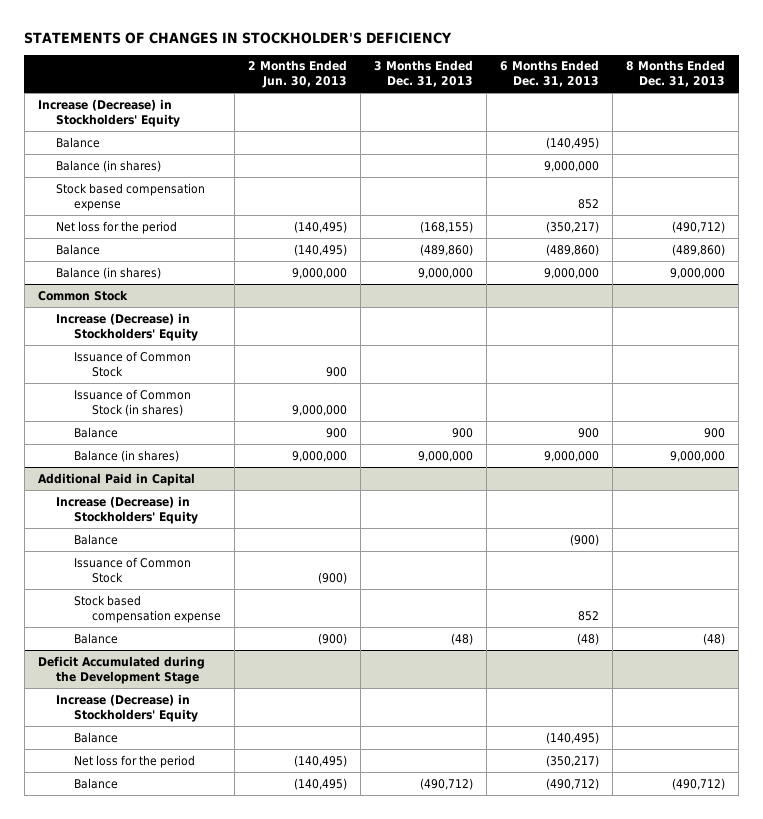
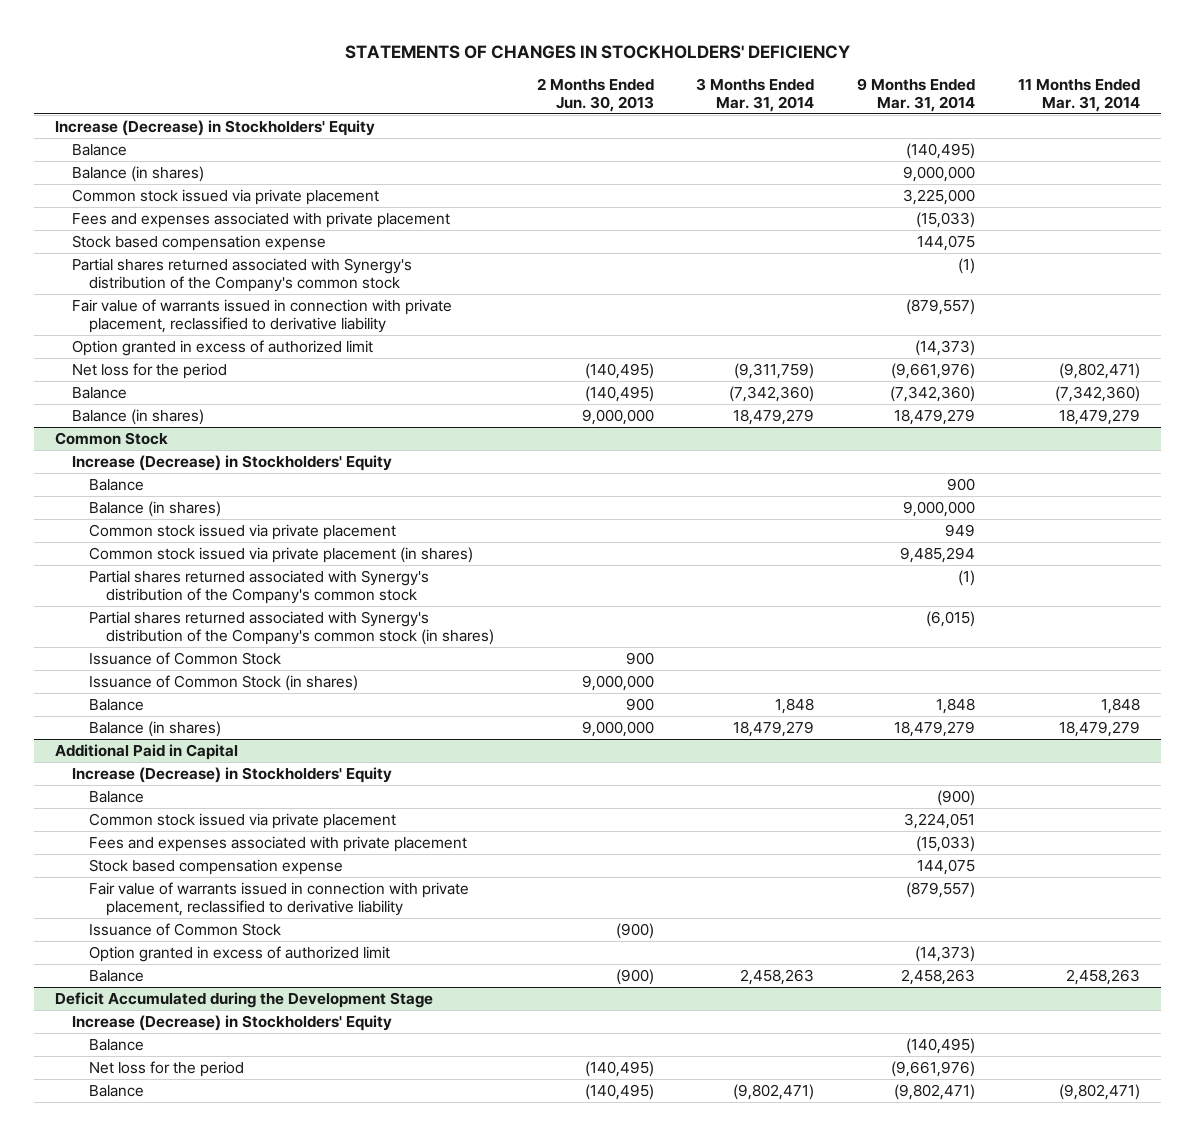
[24,31,453,44] STATEMENTS OF CHANGES IN STOCKHOLDER'S DEFICIENCY -> [344,44,850,59] STATEMENTS OF CHANGES IN STOCKHOLDERS' DEFICIENCY
[374,60,474,88] 3 Months Ended Dec. 31, 2013 -> none
[500,60,600,88] 6 Months Ended Dec. 31, 2013 -> none
[626,60,726,88] 8 Months Ended Dec. 31, 2013 -> none
none -> [696,77,815,112] 3 Months Ended Mar. 31, 2014
none -> [857,77,976,112] 9 Months Ended Mar. 31, 2014
none -> [1017,78,1140,112] 11 Months Ended Mar. 31, 2014
none -> [72,188,380,205] Common stock issued via private placement
none -> [72,211,451,228] Fees and expenses associated with private placement
none -> [72,257,413,292] Partial shares returned associated with Synergy's distribution of the Company's common stock
none -> [72,298,453,333] Fair value of warrants issued in connection with private placement, reclassified to derivative liability
none -> [72,339,374,356] Option granted in excess of authorized limit
none -> [89,478,145,491] Balance
none -> [89,500,222,517] Balance (in shares)
none -> [89,523,397,540] Common stock issued via private placement
none -> [89,546,474,563] Common stock issued via private placement (in shares)
none -> [89,569,430,604] Partial shares returned associated with Synergy's distribution of the Company's common stock
none -> [89,610,494,645] Partial shares returned associated with Synergy's distribution of the Company's common stock (in shares)
none -> [89,812,397,829] Common stock issued via private placement
none -> [89,835,468,852] Fees and expenses associated with private placement
none -> [89,881,470,916] Fair value of warrants issued in connection with private placement, reclassified to derivative liability
[73,556,191,583] Issuance of Common Stock -> [89,922,282,936] Issuance of Common Stock
none -> [89,945,391,962] Option granted in excess of authorized limit

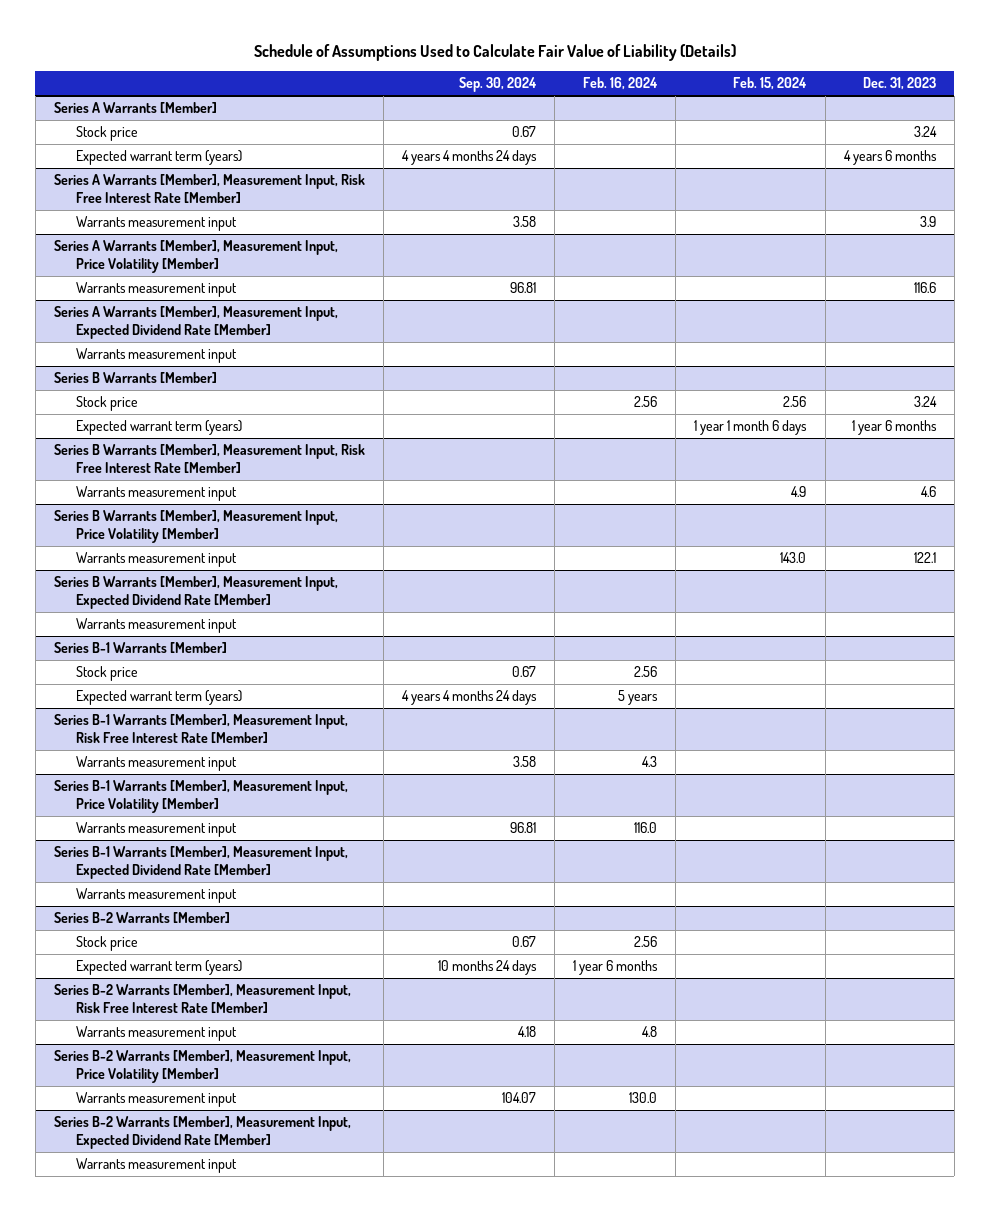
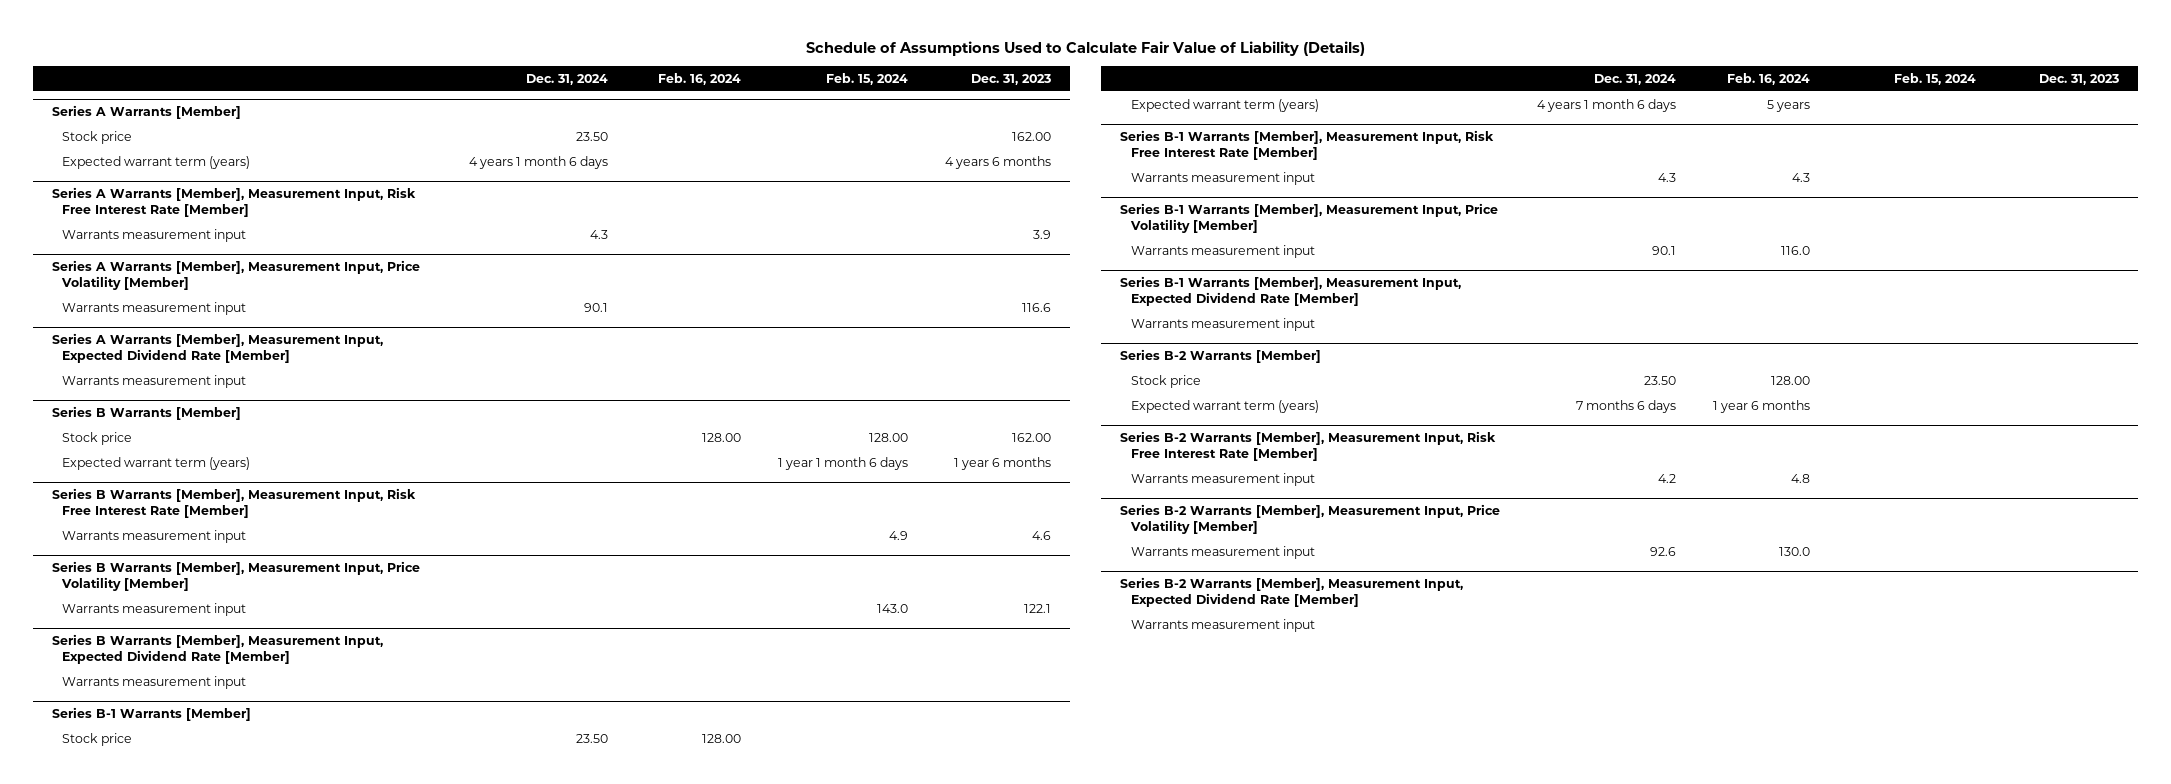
[459,77,538,93] Sep. 30, 2024 -> none
none -> [525,73,608,85] Dec. 31, 2024
[913,126,937,138] 3.24 -> [1012,131,1052,141] 162.00
[634,396,658,408] 2.56 -> [702,432,742,442] 128.00
[783,396,807,408] 2.56 -> [869,432,909,442] 128.00
[913,396,937,408] 3.24 -> [1012,432,1052,442] 162.00
[634,666,658,678] 2.56 -> [702,733,742,743] 128.00
[634,936,658,948] 2.56 -> [1770,375,1810,385] 128.00

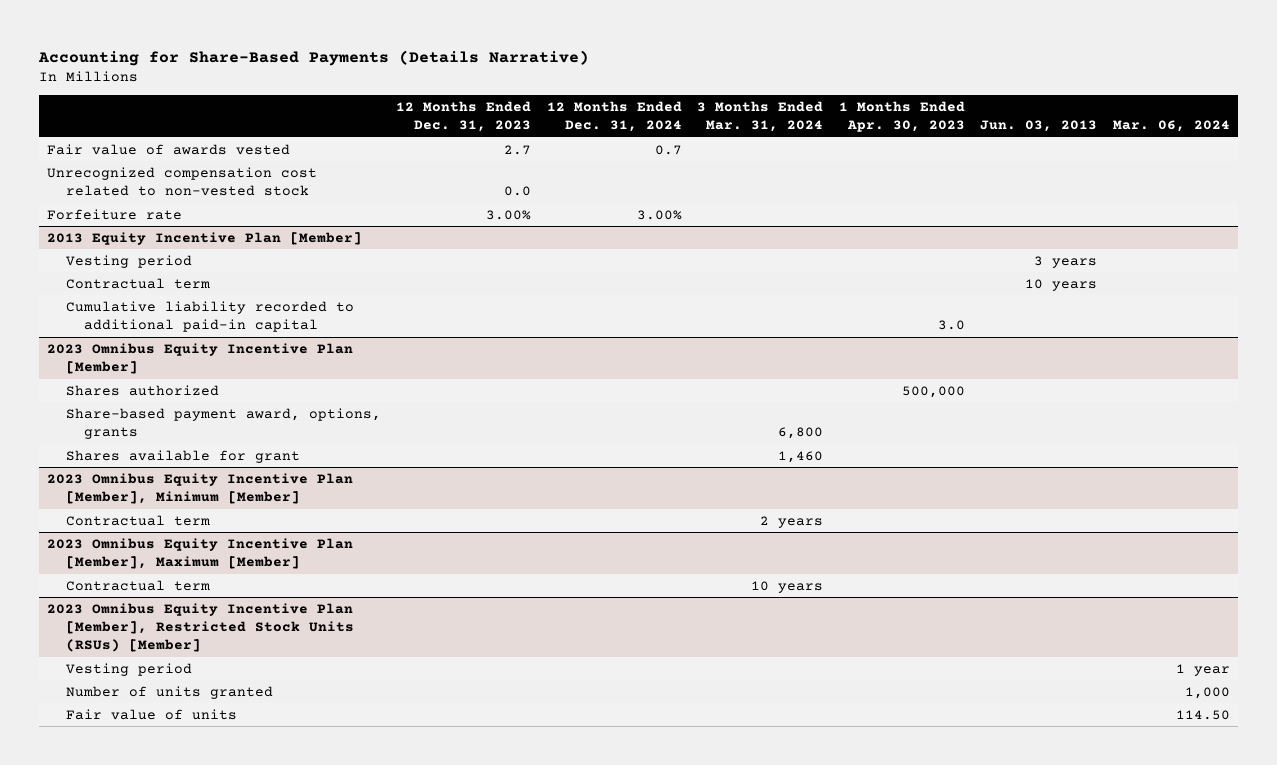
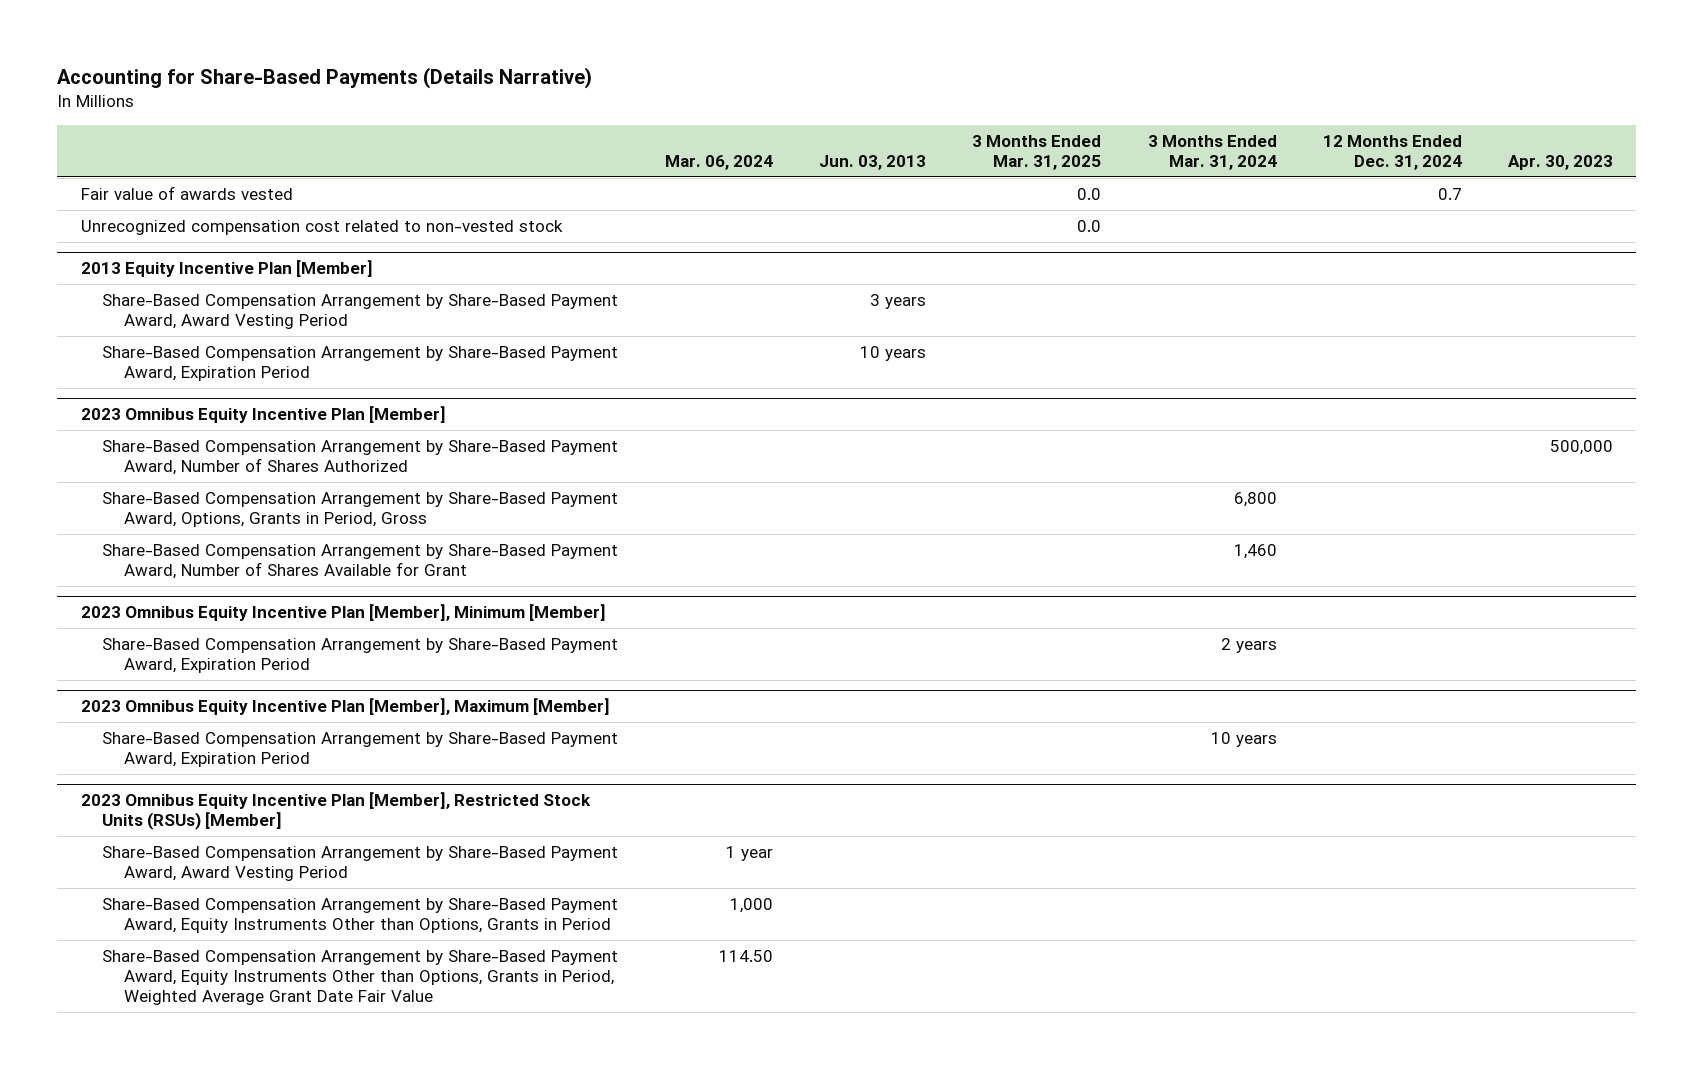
[396,101,532,133] 12 Months Ended Dec. 31, 2023 -> none
[838,101,965,133] 1 Months Ended Apr. 30, 2023 -> none
none -> [972,134,1102,170] 3 Months Ended Mar. 31, 2025
none -> [1508,154,1614,170] Apr. 30, 2023
[47,208,183,220] Forfeiture rate -> none
[65,300,354,333] Cumulative liability recorded to additional paid-in capital -> none
[65,254,192,268] Vesting period -> [102,294,619,330] Share-Based Compensation Arrangement by Share-Based Payment Award, Award Vesting Period
[65,277,210,289] Contractual term -> [102,346,619,382] Share-Based Compensation Arrangement by Share-Based Payment Award, Expiration Period
[65,384,219,396] Shares authorized -> [102,440,619,476] Share-Based Compensation Arrangement by Share-Based Payment Award, Number of Shares Authorized
[65,407,381,440] Share-based payment award, options, grants -> [102,492,619,528] Share-Based Compensation Arrangement by Share-Based Payment Award, Options, Grants in Period, Gross
[65,449,300,463] Shares available for grant -> [102,544,619,580] Share-Based Compensation Arrangement by Share-Based Payment Award, Number of Shares Available for Grant
[65,514,210,526] Contractual term -> [102,638,619,674] Share-Based Compensation Arrangement by Share-Based Payment Award, Expiration Period
[65,579,210,591] Contractual term -> [102,732,619,768] Share-Based Compensation Arrangement by Share-Based Payment Award, Expiration Period
[65,662,192,676] Vesting period -> [102,846,619,882] Share-Based Compensation Arrangement by Share-Based Payment Award, Award Vesting Period
[65,685,273,699] Number of units granted -> [102,898,619,934] Share-Based Compensation Arrangement by Share-Based Payment Award, Equity Instruments Other than Options, Grants in Period
[65,708,237,720] Fair value of units -> [102,950,619,1006] Share-Based Compensation Arrangement by Share-Based Payment Award, Equity Instruments Other than Options, Grants in Period, Weighted Average Grant Date Fair Value

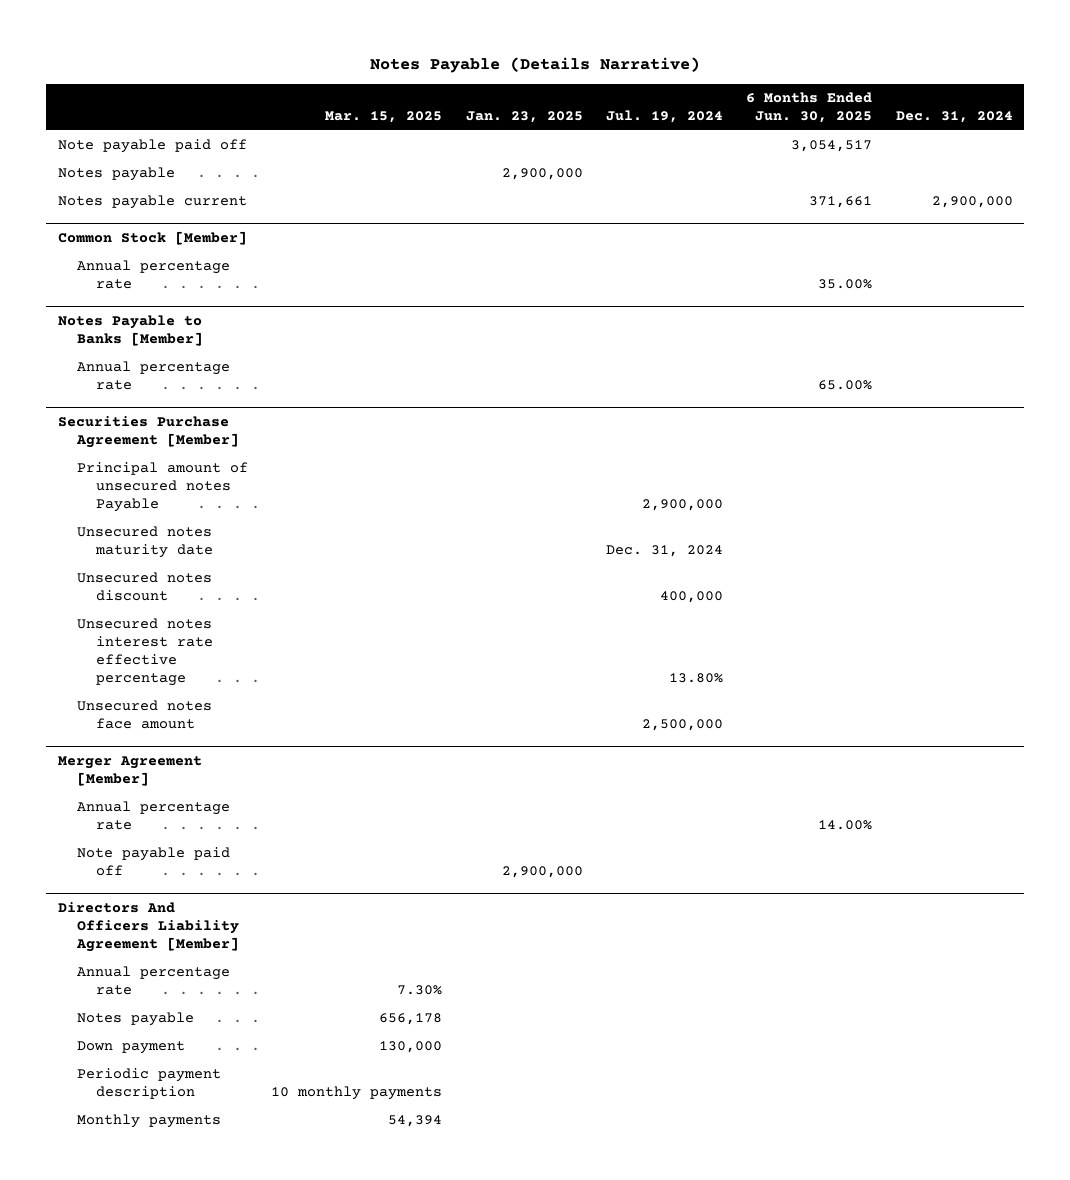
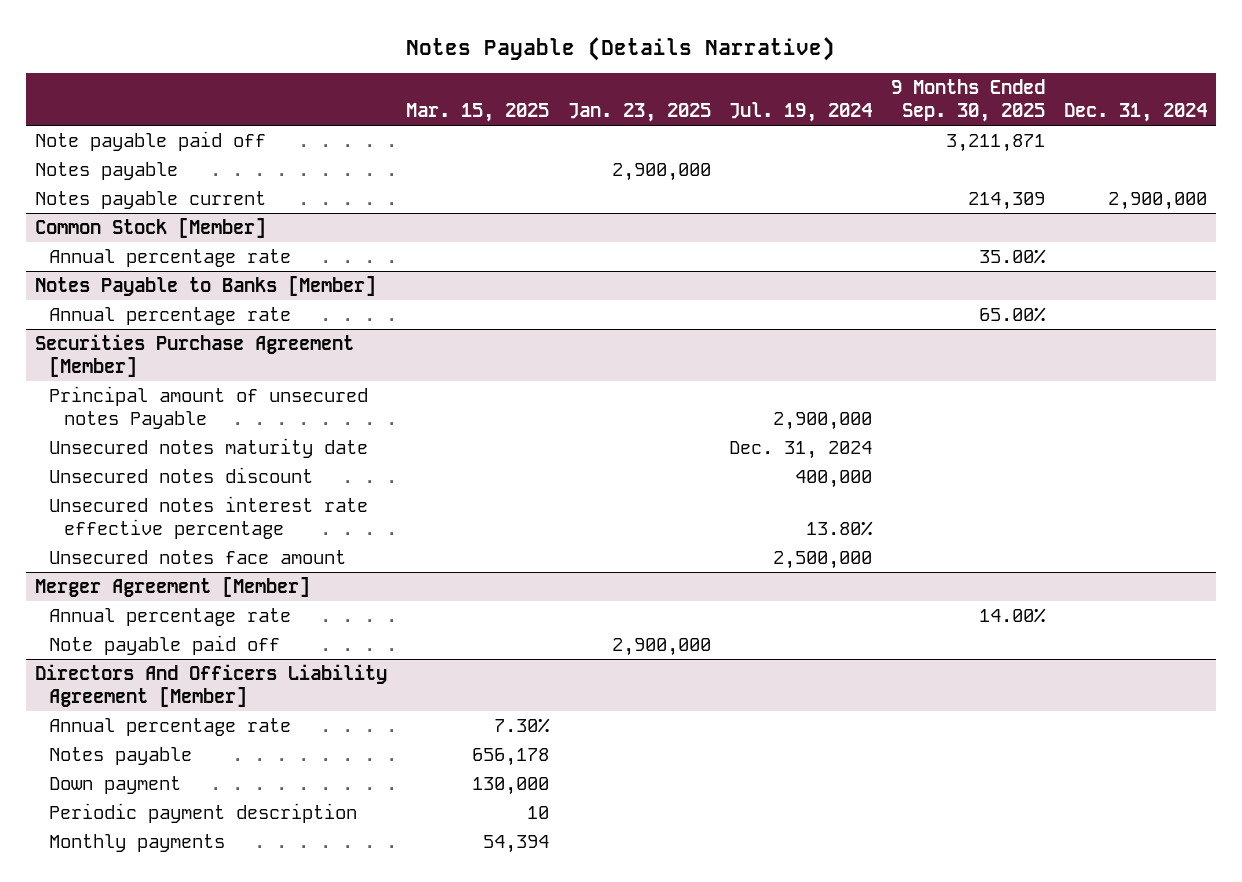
[746,92,873,124] 6 Months Ended Jun. 30, 2025 -> none
none -> [890,79,1045,123] 9 Months Ended Sep. 30, 2025
[271,1086,443,1101] 10 monthly payments -> [527,806,550,820] 10

